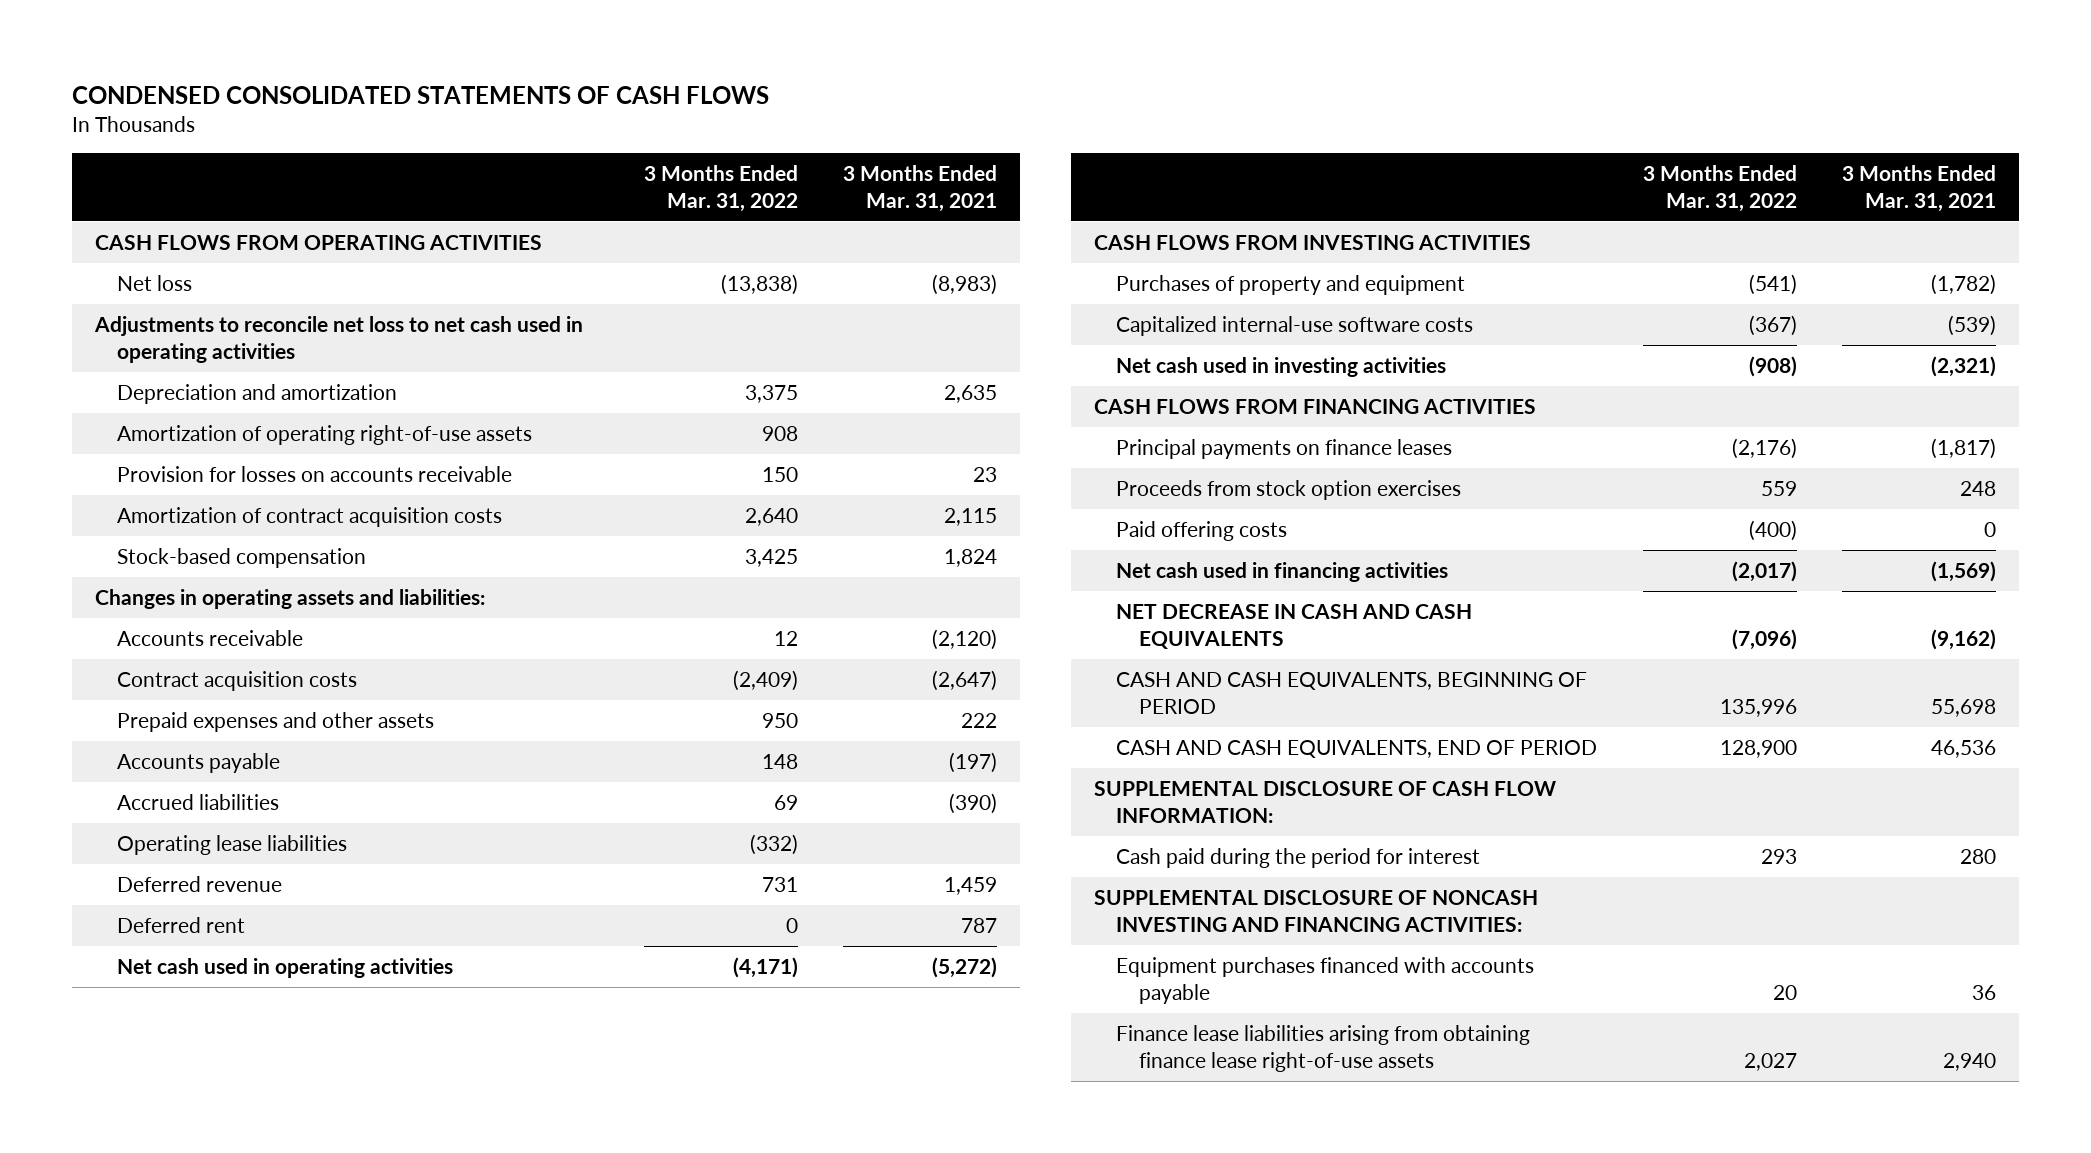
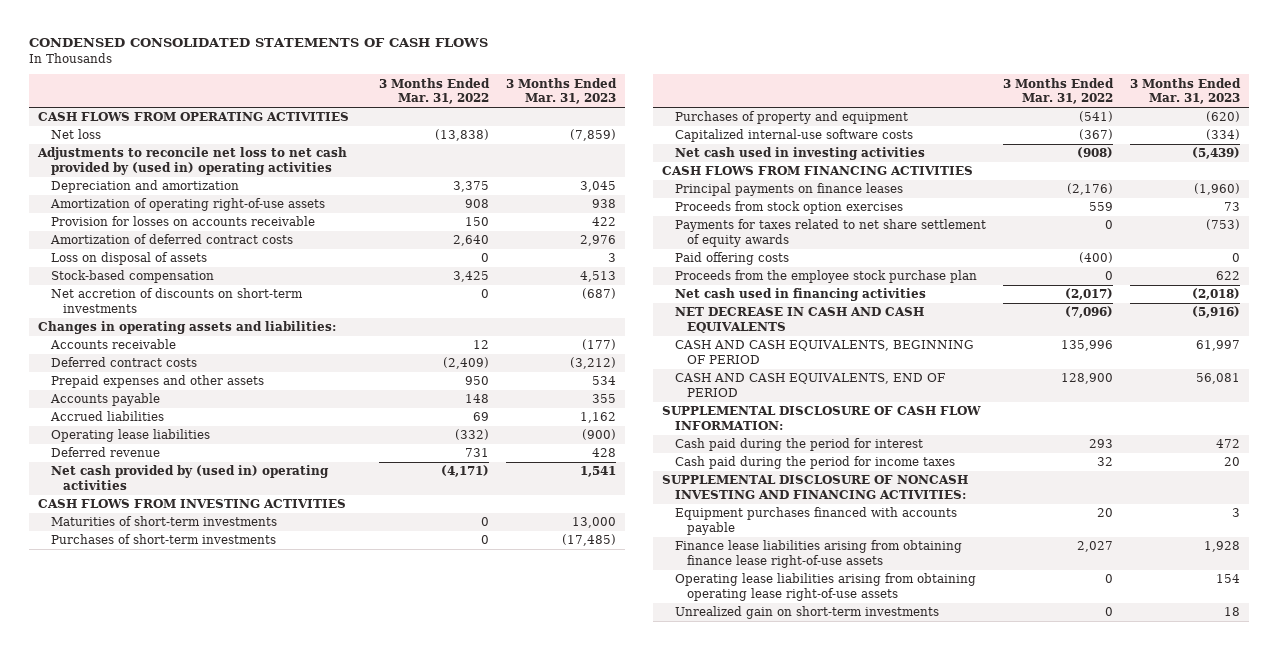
[843,164,998,212] 3 Months Ended Mar. 31, 2021 -> none
none -> [506,77,618,104] 3 Months Ended Mar. 31, 2023
[93,315,583,363] Adjustments to reconcile net loss to net cash used in operating activities -> [37,147,348,175] Adjustments to reconcile net loss to net cash provided by (used in) operating activities
[117,506,503,527] Amortization of contract acquisition costs -> [49,234,293,245] Amortization of deferred contract costs
none -> [50,252,207,266] Loss on disposal of assets
none -> [50,288,303,313] Net accretion of discounts on short-term investments
[117,670,358,691] Contract acquisition costs -> [50,357,197,368] Deferred contract costs
[117,916,246,933] Deferred rent -> none
[117,957,454,978] Net cash used in operating activities -> [50,465,329,490] Net cash provided by (used in) operating activities
none -> [50,516,277,527] Maturities of short-term investments
none -> [50,534,276,545] Purchases of short-term investments
none -> [674,219,986,247] Payments for taxes related to net share settlement of equity awards
none -> [674,270,977,284] Proceeds from the employee stock purchase plan
none -> [674,456,955,470] Cash paid during the period for income taxes
none -> [674,573,976,601] Operating lease liabilities arising from obtaining operating lease right-of-use assets
none -> [674,606,939,620] Unrealized gain on short-term investments

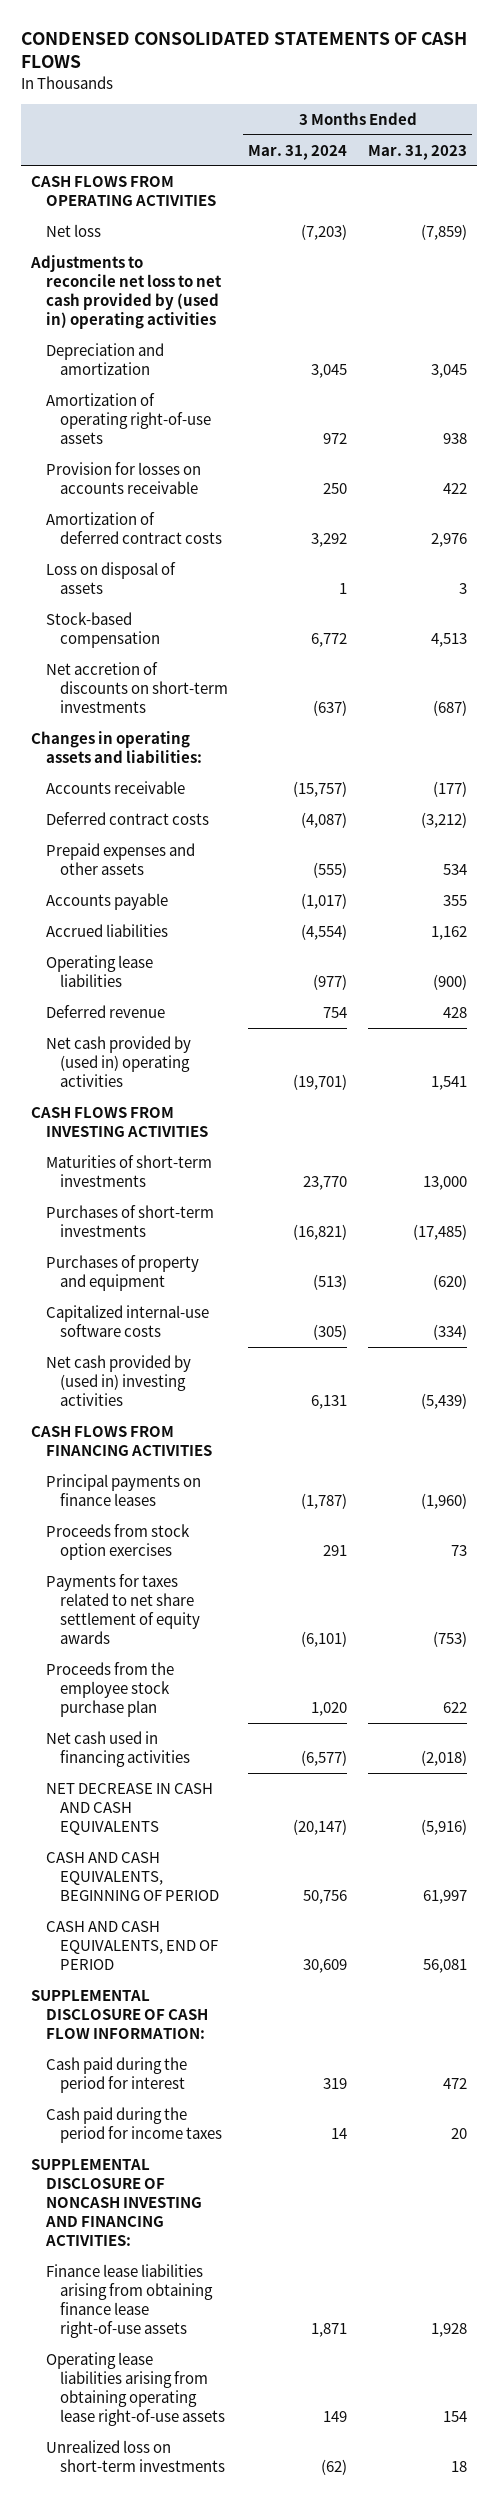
[378,77,490,104] 3 Months Ended Mar. 31, 2022 -> none
none -> [248,144,348,160] Mar. 31, 2024
[674,147,925,161] Net cash used in investing activities -> [45,1354,191,1406] Net cash provided by (used in) investing activities
[674,252,789,266] Paid offering costs -> none
[674,507,957,535] Equipment purchases financed with accounts payable -> none
[674,606,939,620] Unrealized gain on short-term investments -> [45,2439,226,2472] Unrealized loss on short-term investments

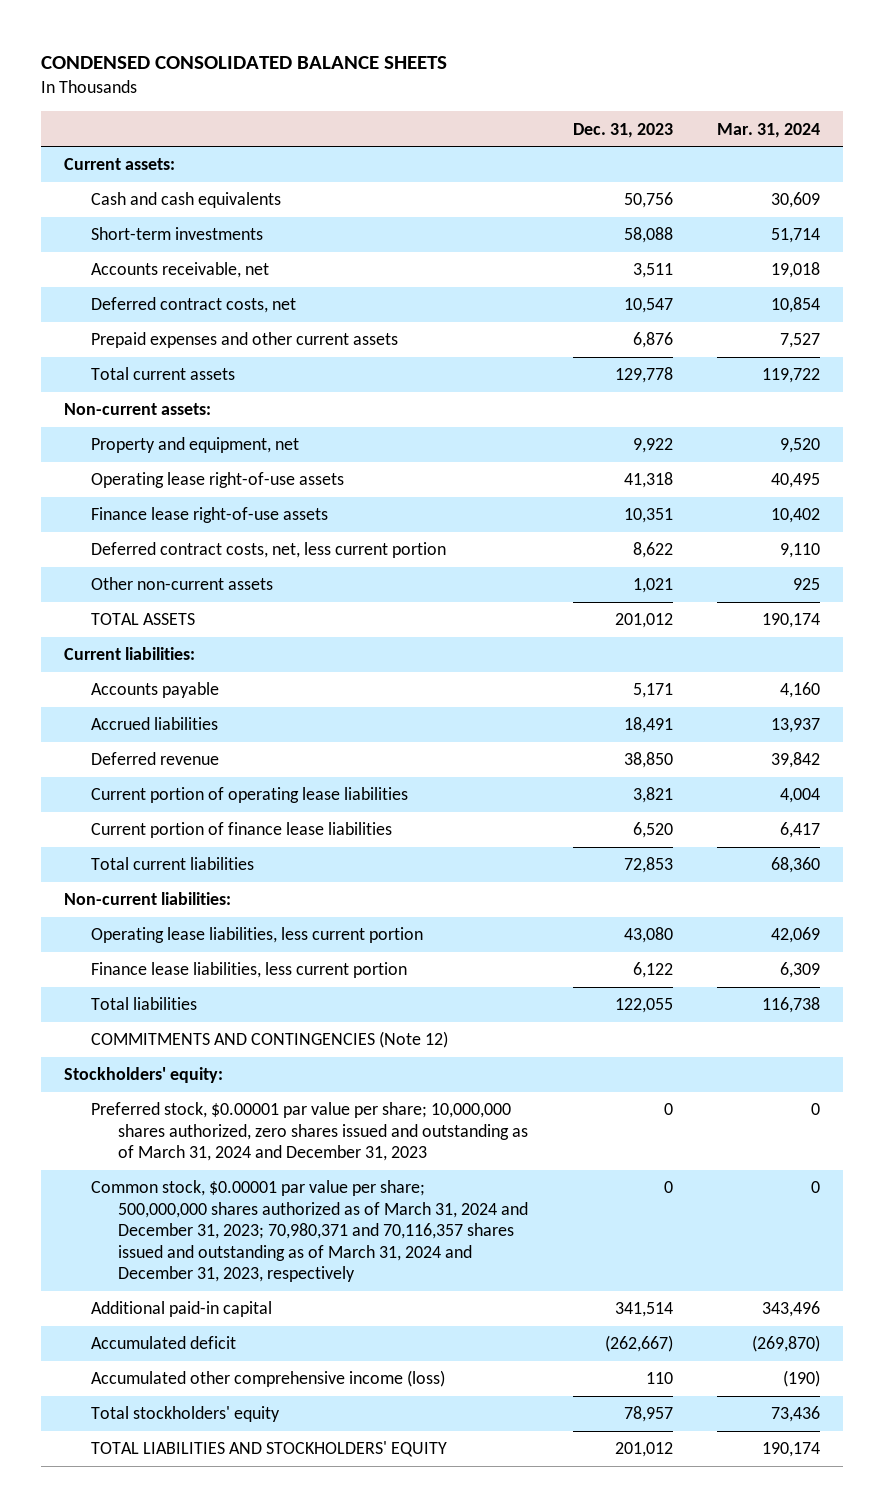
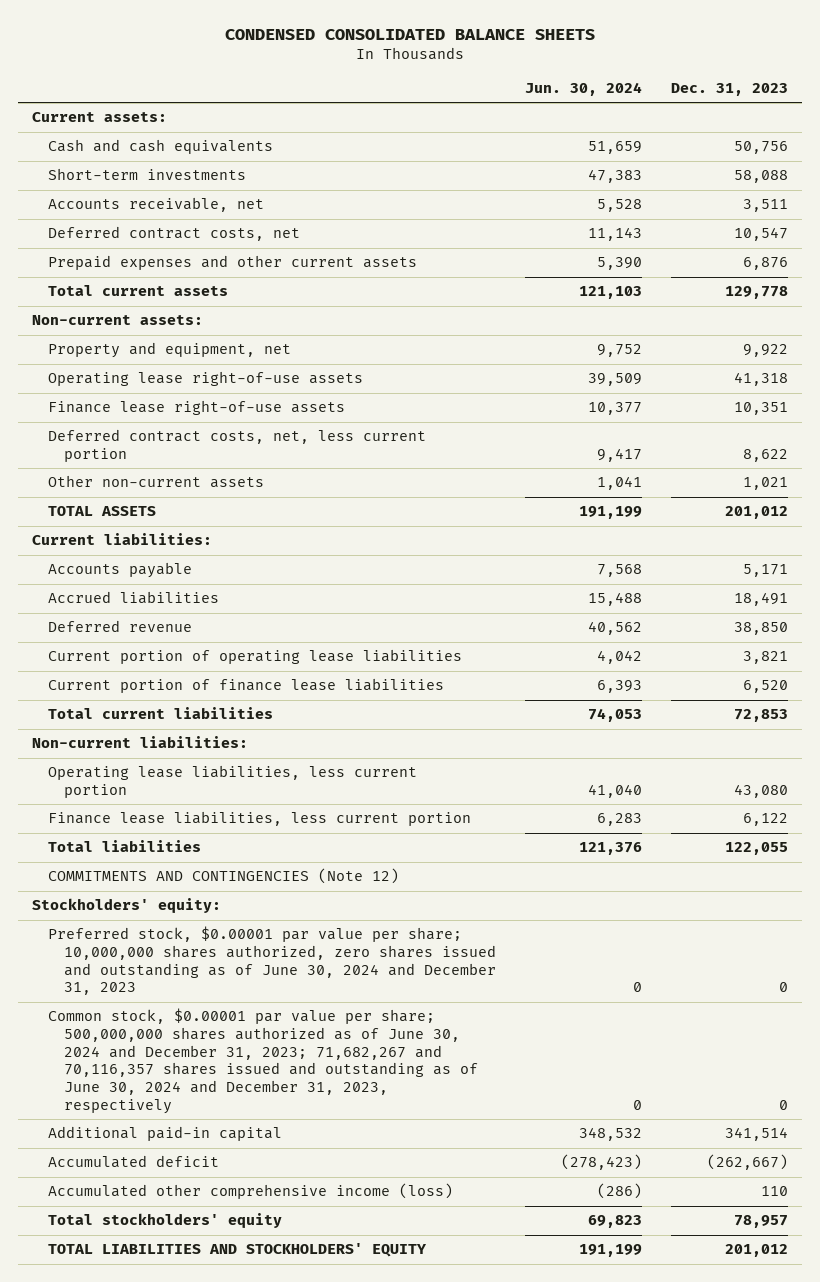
[717,122,821,138] Mar. 31, 2024 -> none
none -> [524,81,642,96] Jun. 30, 2024
[90,1102,529,1162] Preferred stock, $0.00001 par value per share; 10,000,000 shares authorized, zero shares issued and outstanding as of March 31, 2024 and December 31, 2023 -> [48,926,497,996] Preferred stock, $0.00001 par value per share; 10,000,000 shares authorized, zero shares issued and outstanding as of June 30, 2024 and December 31, 2023
[90,1180,529,1283] Common stock, $0.00001 par value per share; 500,000,000 shares authorized as of March 31, 2024 and December 31, 2023; 70,980,371 and 70,116,357 shares issued and outstanding as of March 31, 2024 and December 31, 2023, respectively -> [48,1008,479,1114] Common stock, $0.00001 par value per share; 500,000,000 shares authorized as of June 30, 2024 and December 31, 2023; 71,682,267 and 70,116,357 shares issued and outstanding as of June 30, 2024 and December 31, 2023, respectively

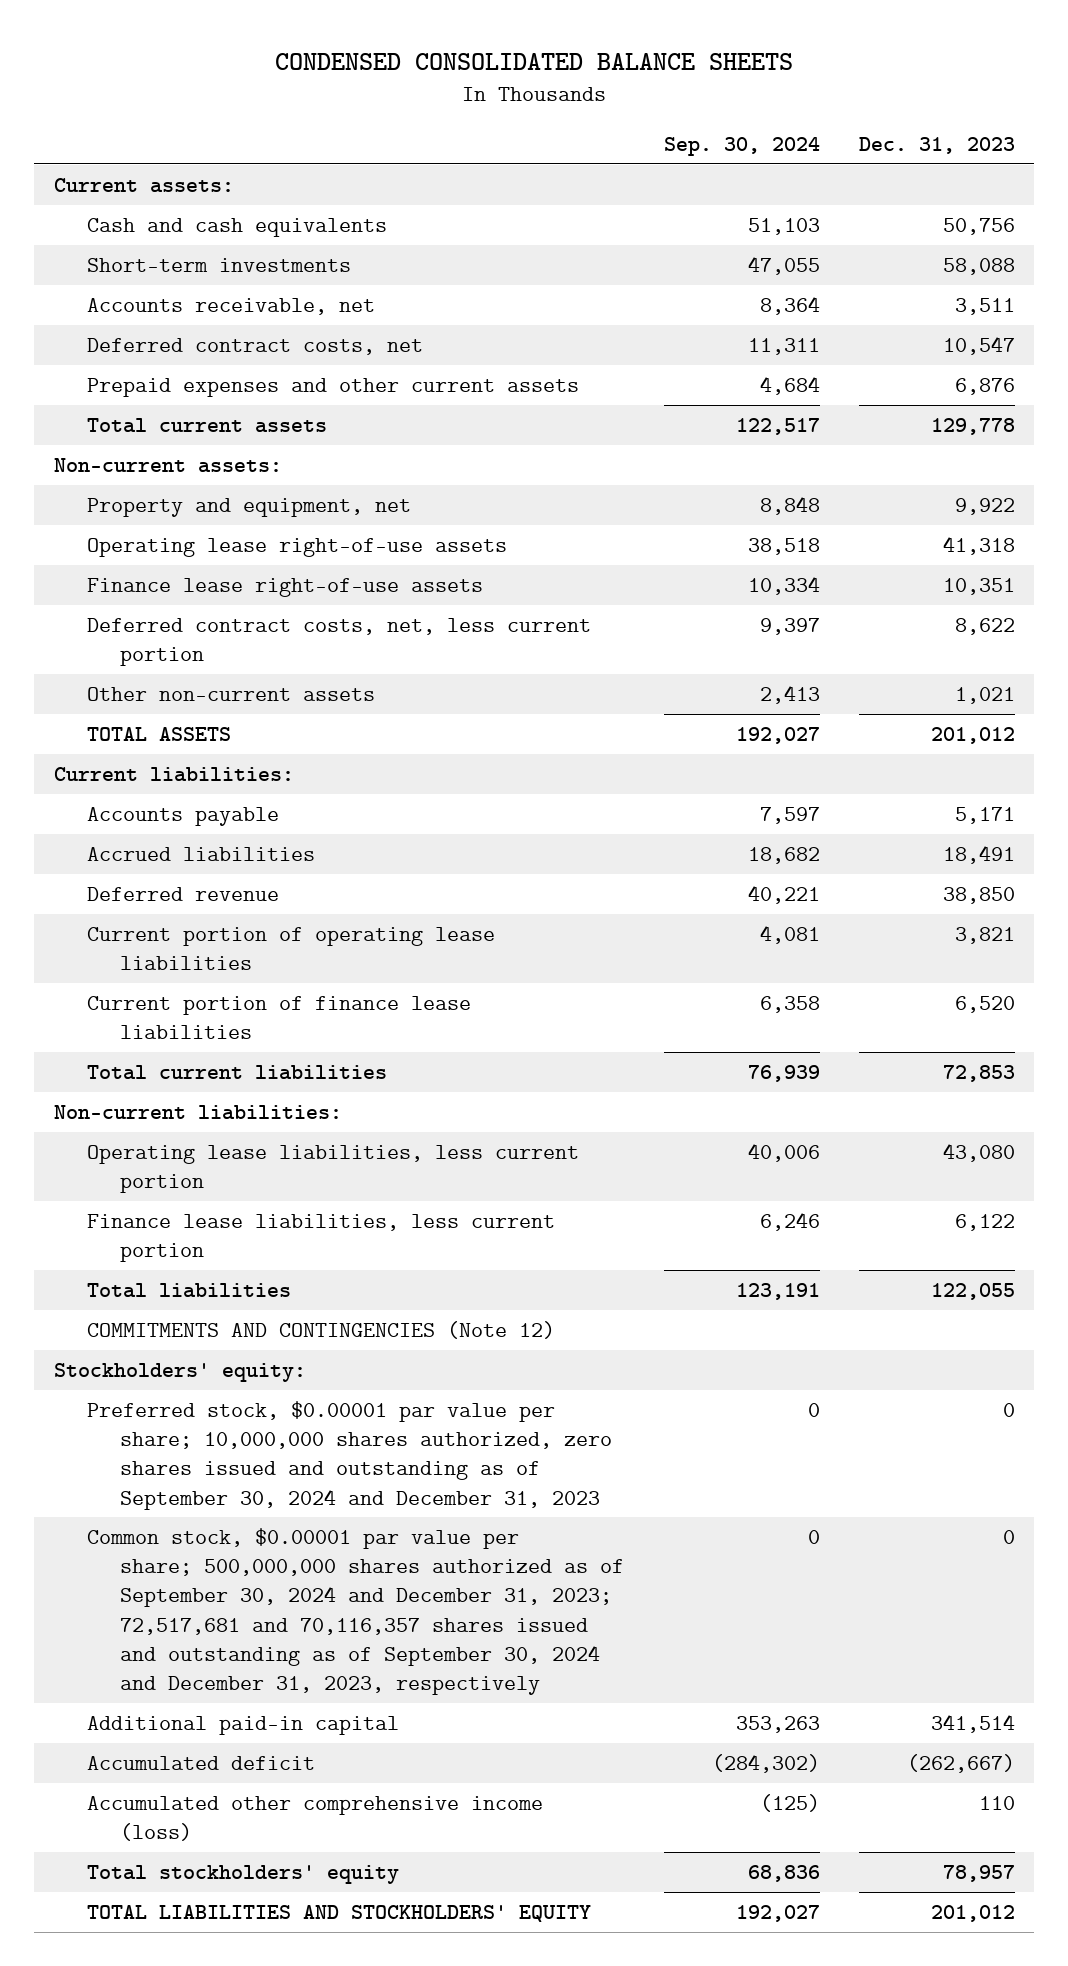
[524,81,642,96] Jun. 30, 2024 -> none
none -> [663,137,820,157] Sep. 30, 2024
[48,926,497,996] Preferred stock, $0.00001 par value per share; 10,000,000 shares authorized, zero shares issued and outstanding as of June 30, 2024 and December 31, 2023 -> [87,1400,613,1510] Preferred stock, $0.00001 par value per share; 10,000,000 shares authorized, zero shares issued and outstanding as of September 30, 2024 and December 31, 2023
[48,1008,479,1114] Common stock, $0.00001 par value per share; 500,000,000 shares authorized as of June 30, 2024 and December 31, 2023; 71,682,267 and 70,116,357 shares issued and outstanding as of June 30, 2024 and December 31, 2023, respectively -> [87,1527,625,1696] Common stock, $0.00001 par value per share; 500,000,000 shares authorized as of September 30, 2024 and December 31, 2023; 72,517,681 and 70,116,357 shares issued and outstanding as of September 30, 2024 and December 31, 2023, respectively

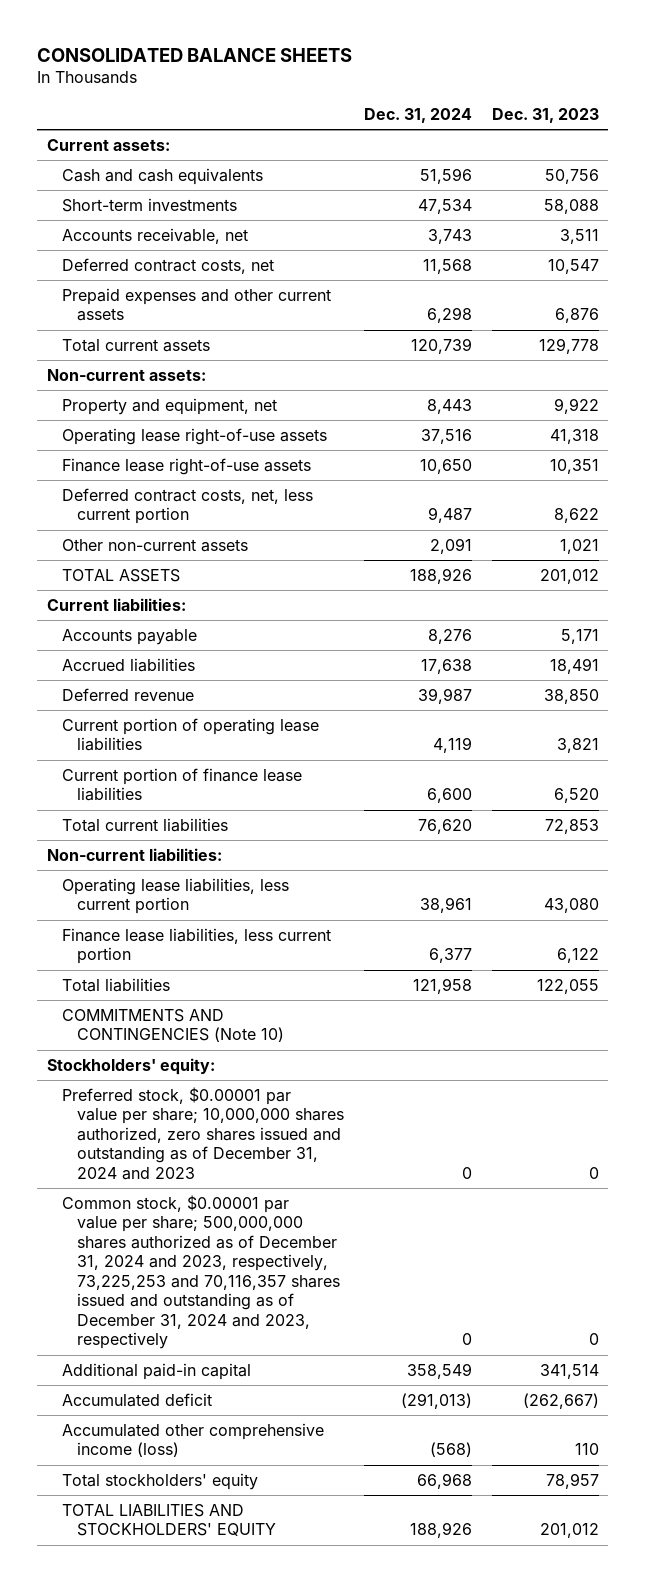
[275,52,794,70] CONDENSED CONSOLIDATED BALANCE SHEETS -> [36,47,352,62] CONSOLIDATED BALANCE SHEETS
[663,137,820,157] Sep. 30, 2024 -> none
none -> [363,107,472,123] Dec. 31, 2024
[87,1320,556,1339] COMMITMENTS AND CONTINGENCIES (Note 12) -> [61,1008,285,1043] COMMITMENTS AND CONTINGENCIES (Note 10)
[87,1400,613,1510] Preferred stock, $0.00001 par value per share; 10,000,000 shares authorized, zero shares issued and outstanding as of September 30, 2024 and December 31, 2023 -> [61,1086,345,1180] Preferred stock, $0.00001 par value per share; 10,000,000 shares authorized, zero shares issued and outstanding as of December 31, 2024 and 2023
[87,1527,625,1696] Common stock, $0.00001 par value per share; 500,000,000 shares authorized as of September 30, 2024 and December 31, 2023; 72,517,681 and 70,116,357 shares issued and outstanding as of September 30, 2024 and December 31, 2023, respectively -> [61,1194,341,1350] Common stock, $0.00001 par value per share; 500,000,000 shares authorized as of December 31, 2024 and 2023, respectively, 73,225,253 and 70,116,357 shares issued and outstanding as of December 31, 2024 and 2023, respectively

